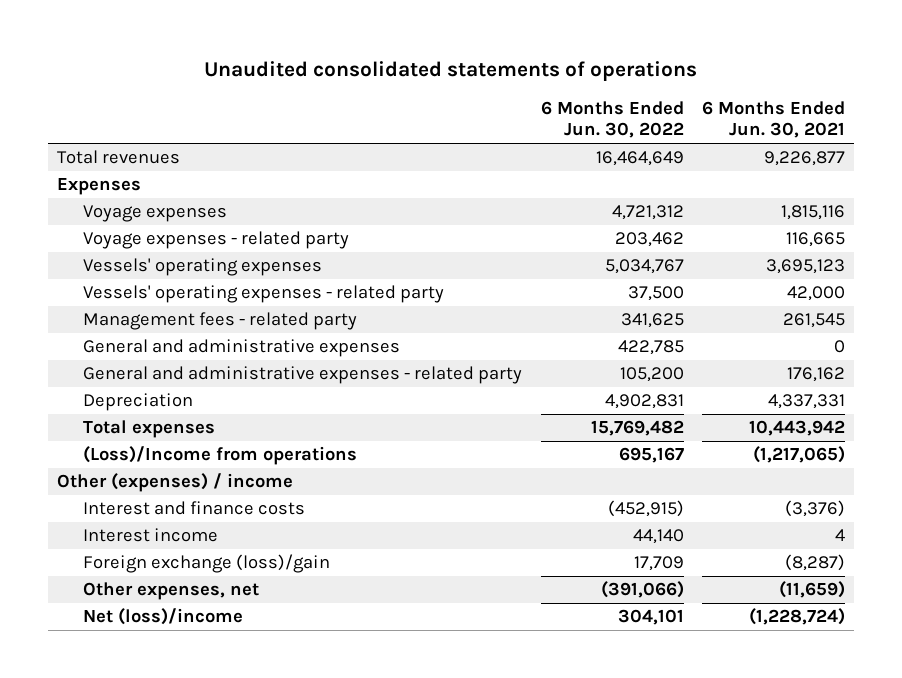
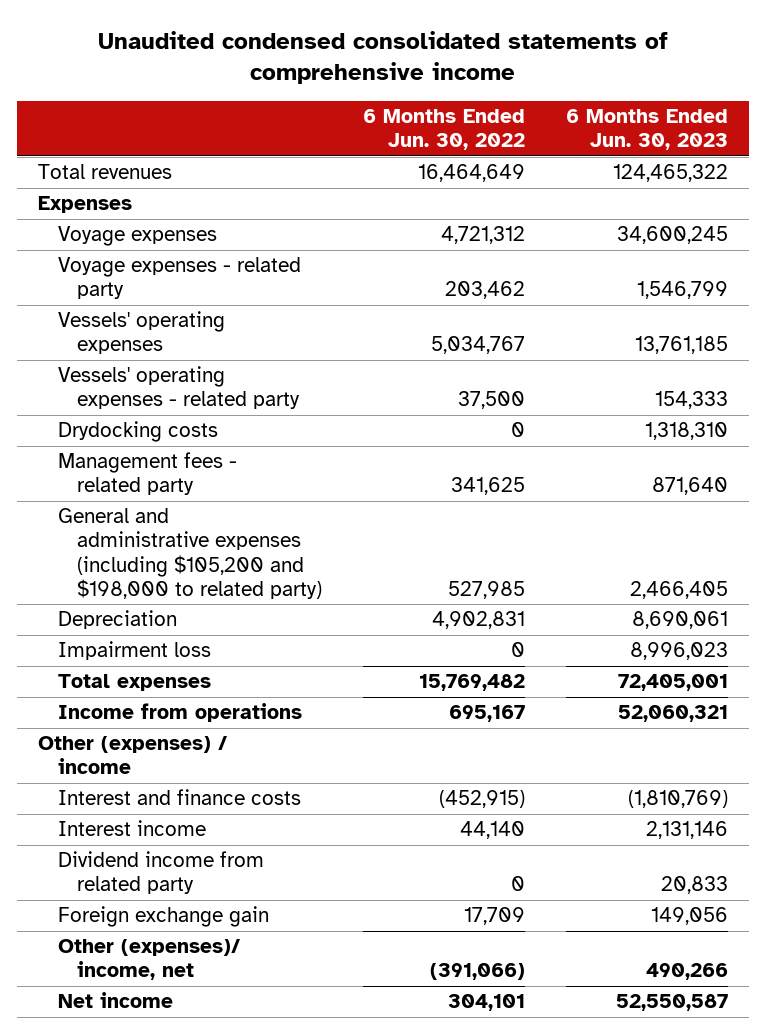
[203,61,697,82] Unaudited consolidated statements of operations -> [98,30,669,85] Unaudited condensed consolidated statements of comprehensive income
[702,100,846,139] 6 Months Ended Jun. 30, 2021 -> none
none -> [566,108,729,151] 6 Months Ended Jun. 30, 2023
none -> [57,421,218,443] Drydocking costs
[83,366,523,385] General and administrative expenses - related party -> none
[83,339,401,358] General and administrative expenses -> [57,508,322,599] General and administrative expenses (including $105,200 and $198,000 to related party)
[617,340,684,356] 422,785 -> [448,580,526,599] 527,985
none -> [57,641,211,661] Impairment loss
[83,446,358,466] (Loss)/Income from operations -> [57,703,302,723] Income from operations
none -> [57,851,264,895] Dividend income from related party
[83,554,331,574] Foreign exchange (loss)/gain -> [57,906,269,928] Foreign exchange gain
[83,582,260,601] Other expenses, net -> [57,939,240,981] Other (expenses)/ income, net
[83,608,244,626] Net (loss)/income -> [57,992,173,1009] Net income

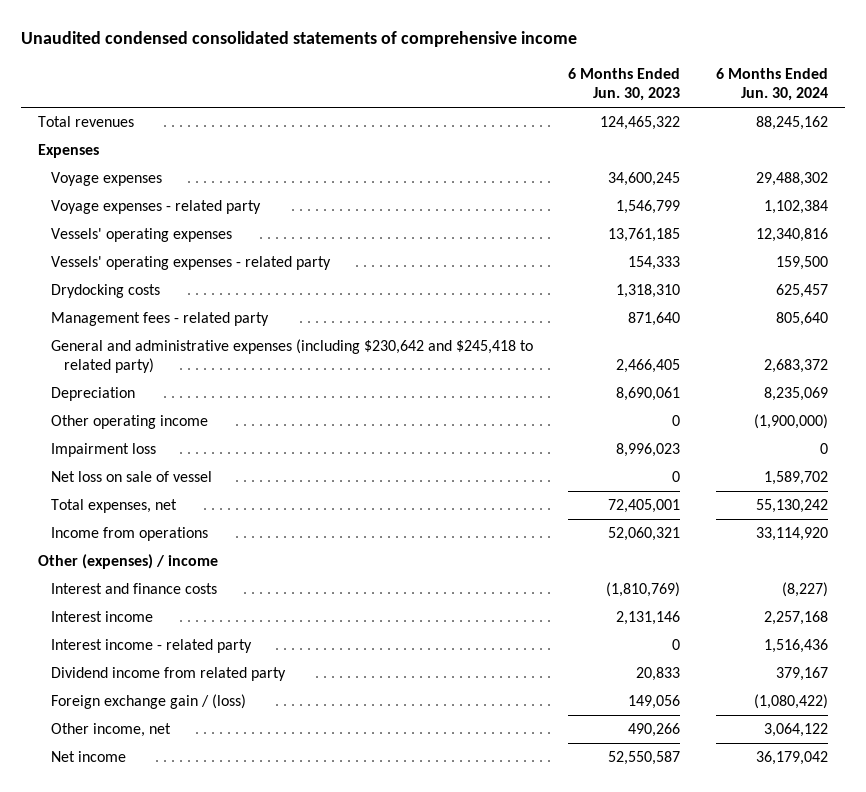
[363,108,526,151] 6 Months Ended Jun. 30, 2022 -> none
none -> [715,67,828,102] 6 Months Ended Jun. 30, 2024
[57,508,322,599] General and administrative expenses (including $105,200 and $198,000 to related party) -> [50,338,533,374] General and administrative expenses (including $230,642 and $245,418 to related party)
none -> [50,414,208,429] Other operating income
none -> [50,470,212,482] Net loss on sale of vessel
[57,674,211,692] Total expenses -> [50,498,177,513] Total expenses, net
none -> [50,638,252,653] Interest income - related party
[57,906,269,928] Foreign exchange gain -> [50,693,246,709] Foreign exchange gain / (loss)
[57,939,240,981] Other (expenses)/ income, net -> [50,722,171,737] Other income, net

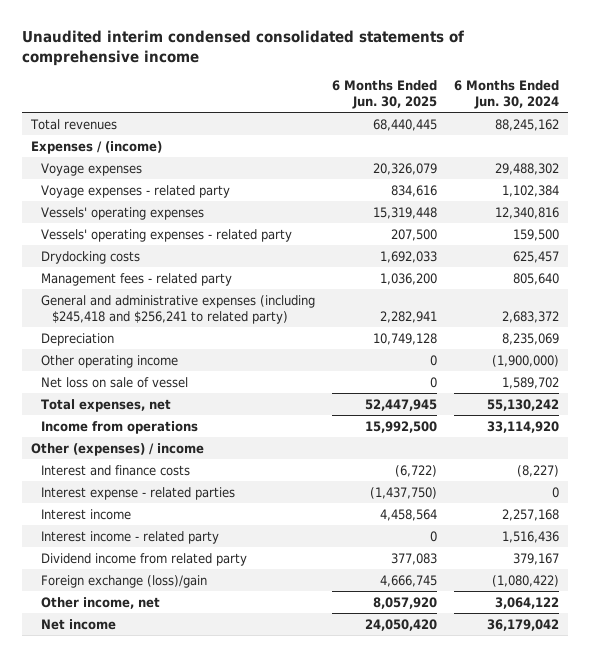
[20,31,577,48] Unaudited condensed consolidated statements of comprehensive income -> [22,29,465,66] Unaudited interim condensed consolidated statements of comprehensive income
[568,67,681,102] 6 Months Ended Jun. 30, 2023 -> none
none -> [332,79,438,109] 6 Months Ended Jun. 30, 2025
[38,143,100,158] Expenses -> [30,140,162,154] Expenses / (income)
[50,338,533,374] General and administrative expenses (including $230,642 and $245,418 to related party) -> [41,294,316,324] General and administrative expenses (including $245,418 and $256,241 to related party)
[50,442,156,457] Impairment loss -> none
none -> [41,486,236,500] Interest expense - related parties
[50,693,246,709] Foreign exchange gain / (loss) -> [41,574,208,588] Foreign exchange (loss)/gain

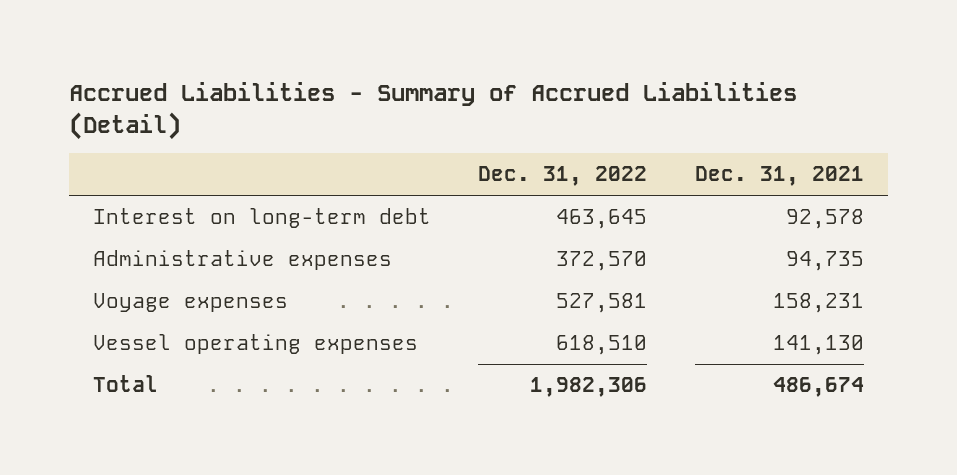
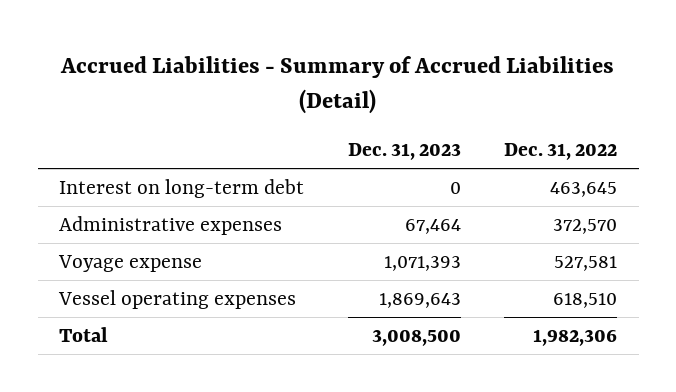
[694,166,864,187] Dec. 31, 2021 -> none
none -> [347,143,461,161] Dec. 31, 2023
[92,293,288,313] Voyage expenses -> [58,255,203,273] Voyage expense

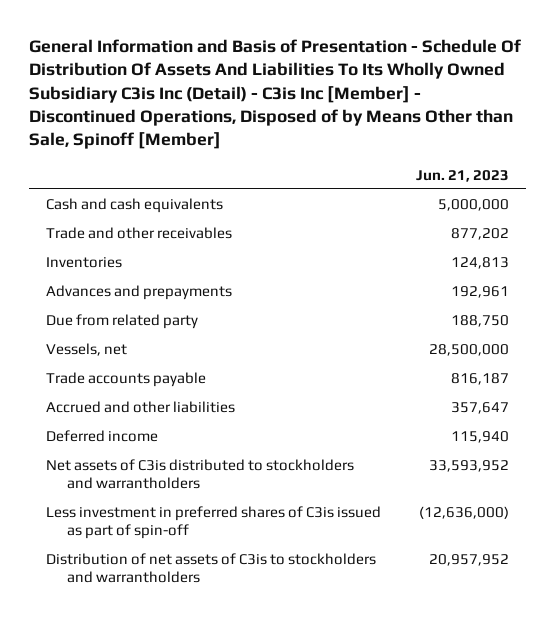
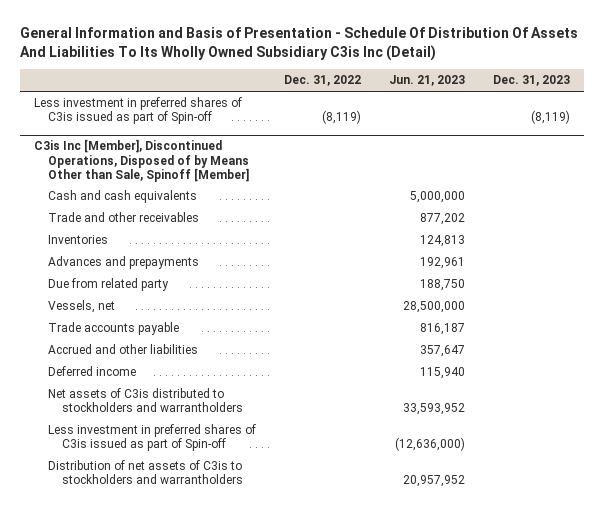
[28,38,521,150] General Information and Basis of Presentation - Schedule Of Distribution Of Assets And Liabilities To Its Wholly Owned Subsidiary C3is Inc (Detail) - C3is Inc [Member] - Discontinued Operations, Disposed of by Means Other than Sale, Spinoff [Member] -> [19,27,578,62] General Information and Basis of Presentation - Schedule Of Distribution Of Assets And Liabilities To Its Wholly Owned Subsidiary C3is Inc (Detail)
none -> [284,75,362,87] Dec. 31, 2022
none -> [493,75,571,87] Dec. 31, 2023
none -> [33,97,242,125] Less investment in preferred shares of C3is issued as part of Spin-off
none -> [33,139,250,182] C3is Inc [Member], Discontinued Operations, Disposed of by Means Other than Sale, Spinoff [Member]
[45,506,381,540] Less investment in preferred shares of C3is issued as part of spin-off -> [48,424,257,452] Less investment in preferred shares of C3is issued as part of Spin-off

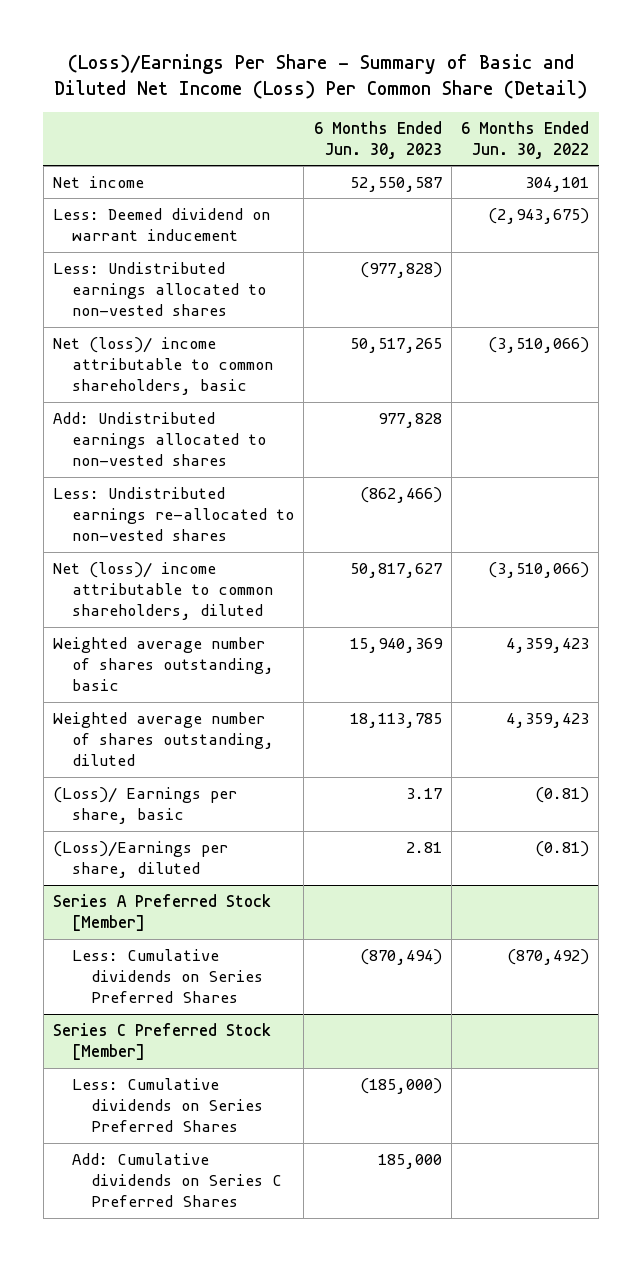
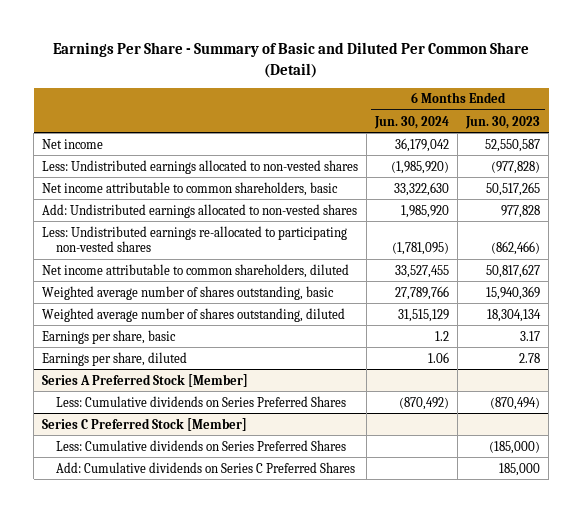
[54,54,588,100] (Loss)/Earnings Per Share - Summary of Basic and Diluted Net Income (Loss) Per Common Share (Detail) -> [53,42,530,78] Earnings Per Share - Summary of Basic and Diluted Per Common Share (Detail)
[461,120,590,159] 6 Months Ended Jun. 30, 2022 -> none
none -> [374,115,450,129] Jun. 30, 2024
[53,207,271,242] Less: Deemed dividend on warrant inducement -> none
[53,336,274,396] Net (loss)/ income attributable to common shareholders, basic -> [42,181,339,196] Net income attributable to common shareholders, basic
[53,486,295,542] Less: Undistributed earnings re-allocated to non-vested shares -> [42,225,348,253] Less: Undistributed earnings re-allocated to participating non-vested shares
[53,561,274,621] Net (loss)/ income attributable to common shareholders, diluted -> [42,263,350,278] Net income attributable to common shareholders, diluted
[349,712,442,728] 18,113,785 -> [487,308,542,322] 18,304,134
[53,786,238,825] (Loss)/ Earnings per share, basic -> [42,329,177,344] Earnings per share, basic
[53,840,229,879] (Loss)/Earnings per share, diluted -> [42,351,188,366] Earnings per share, diluted
[405,841,442,853] 2.81 -> [519,352,541,363] 2.78

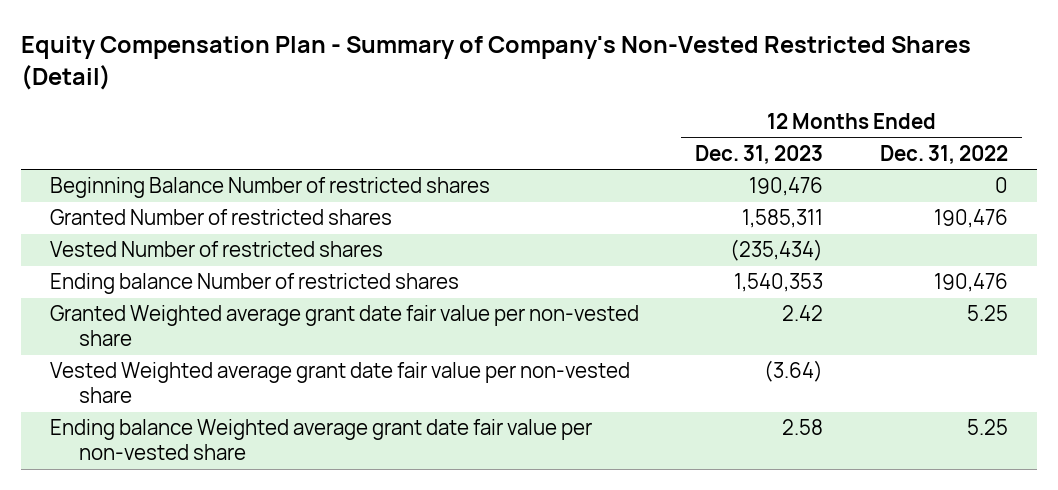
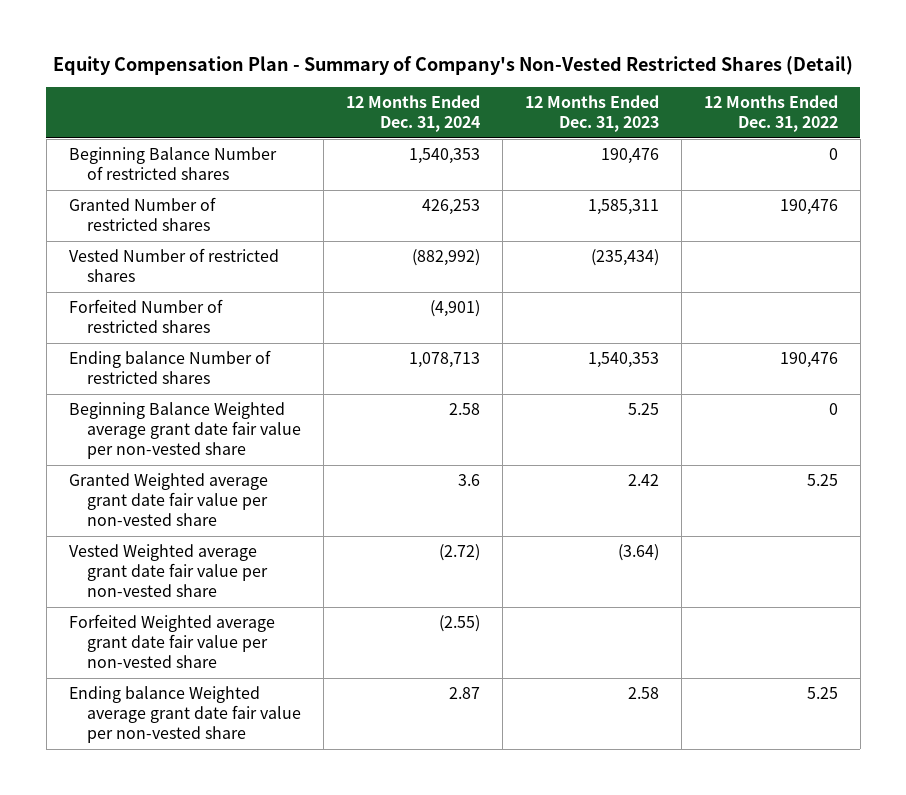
none -> [345,95,480,133] 12 Months Ended Dec. 31, 2024
none -> [68,299,223,334] Forfeited Number of restricted shares
none -> [68,402,301,460] Beginning Balance Weighted average grant date fair value per non-vested share
none -> [68,614,275,669] Forfeited Weighted average grant date fair value per non-vested share

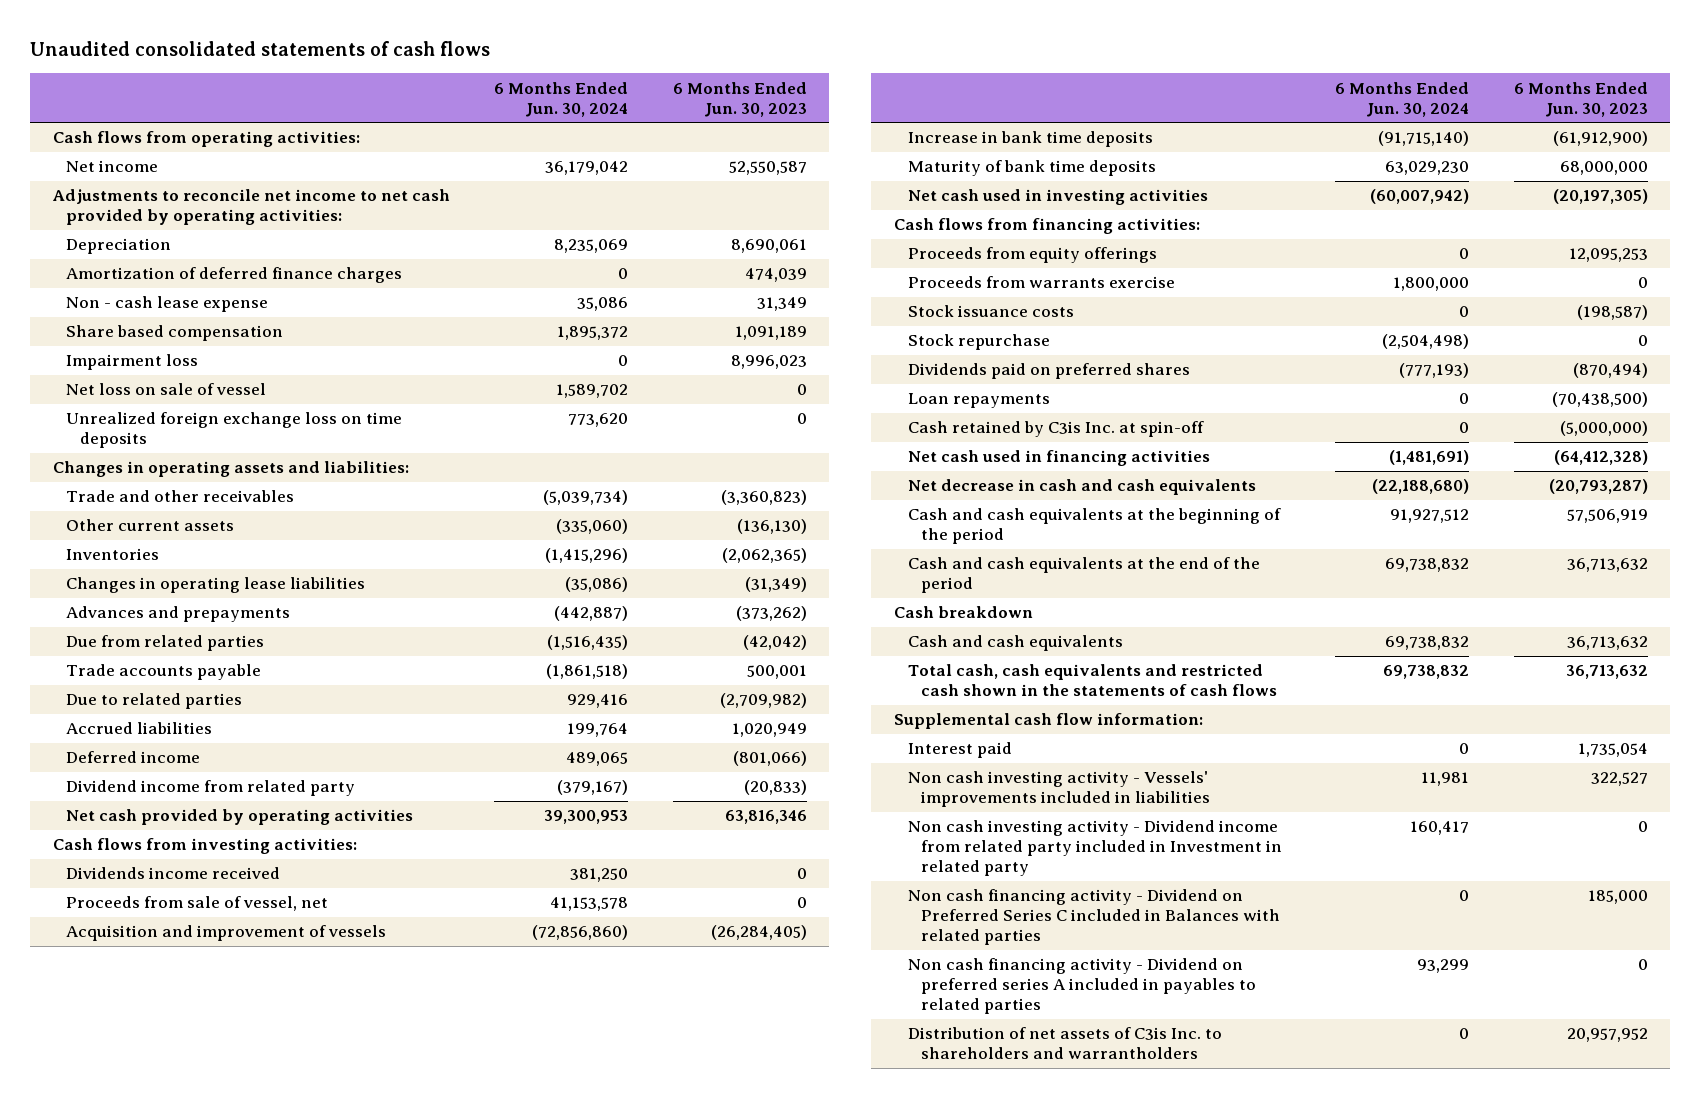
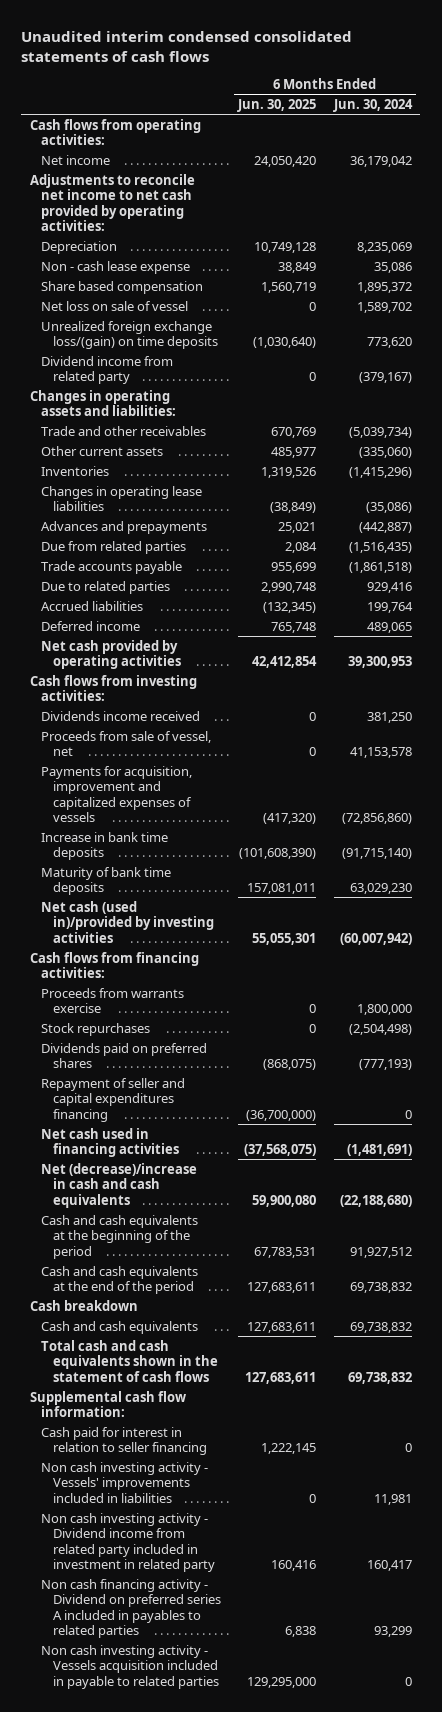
[30,41,491,57] Unaudited consolidated statements of cash flows -> [21,30,353,62] Unaudited interim condensed consolidated statements of cash flows
[672,81,807,117] 6 Months Ended Jun. 30, 2023 -> none
none -> [237,99,317,113] Jun. 30, 2025
[66,267,403,284] Amortization of deferred finance charges -> none
[66,354,199,371] Impairment loss -> none
[66,412,403,449] Unrealized foreign exchange loss on time deposits -> [41,320,218,350] Unrealized foreign exchange loss/(gain) on time deposits
[66,780,356,797] Dividend income from related party -> [41,355,174,385] Dividend income from related party
[66,925,387,942] Acquisition and improvement of vessels -> [41,765,193,823] Payments for acquisition, improvement and capitalized expenses of vessels
[907,189,1208,206] Net cash used in investing activities -> [41,900,214,943] Net cash (used in)/provided by investing activities
[907,247,1157,264] Proceeds from equity offerings -> none
[907,305,1074,318] Stock issuance costs -> none
[907,334,1050,351] Stock repurchase -> [41,1022,151,1036] Stock repurchases
[907,393,1050,409] Loan repayments -> none
[907,421,1204,438] Cash retained by C3is Inc. at spin-off -> none
none -> [41,1077,186,1122] Repayment of seller and capital expenditures financing
[907,479,1256,496] Net decrease in cash and cash equivalents -> [41,1162,198,1208] Net (decrease)/increase in cash and cash equivalents
[907,664,1278,697] Total cash, cash equivalents and restricted cash shown in the statements of cash flows -> [41,1339,218,1382] Total cash and cash equivalents shown in the statement of cash flows
[907,742,1012,759] Interest paid -> [41,1426,207,1456] Cash paid for interest in relation to seller financing
[907,889,1281,946] Non cash financing activity - Dividend on Preferred Series C included in Balances with related parties -> none
[907,820,1283,877] Non cash investing activity - Dividend income from related party included in Investment in related party -> [41,1512,215,1573] Non cash investing activity - Dividend income from related party included in investment in related party
[907,1027,1222,1060] Distribution of net assets of C3is Inc. to shareholders and warrantholders -> none
none -> [41,1644,219,1689] Non cash investing activity - Vessels acquisition included in payable to related parties

